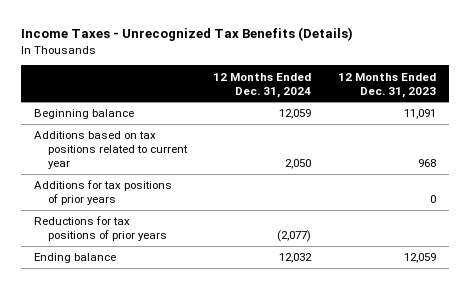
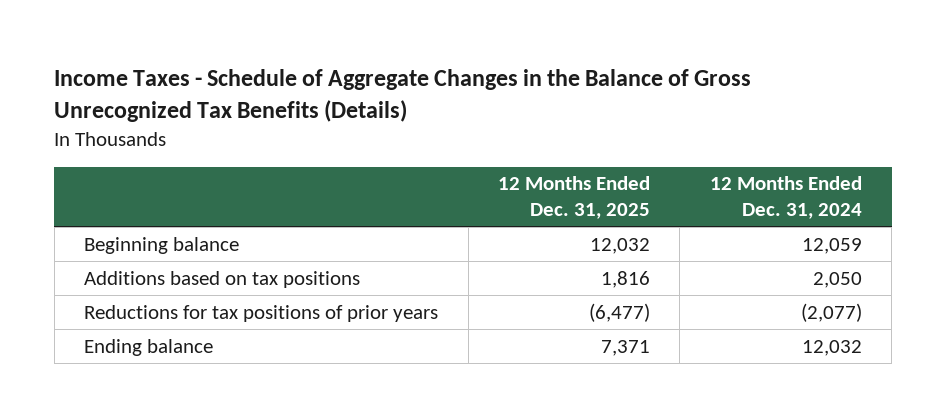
[20,27,353,42] Income Taxes - Unrecognized Tax Benefits (Details) -> [54,69,752,123] Income Taxes - Schedule of Aggregate Changes in the Balance of Gross Unrecognized Tax Benefits (Details)
[337,72,436,98] 12 Months Ended Dec. 31, 2023 -> none
none -> [498,176,651,220] 12 Months Ended Dec. 31, 2025
[33,180,172,206] Additions for tax positions of prior years -> none
[33,131,188,170] Additions based on tax positions related to current year -> [84,270,361,288] Additions based on tax positions

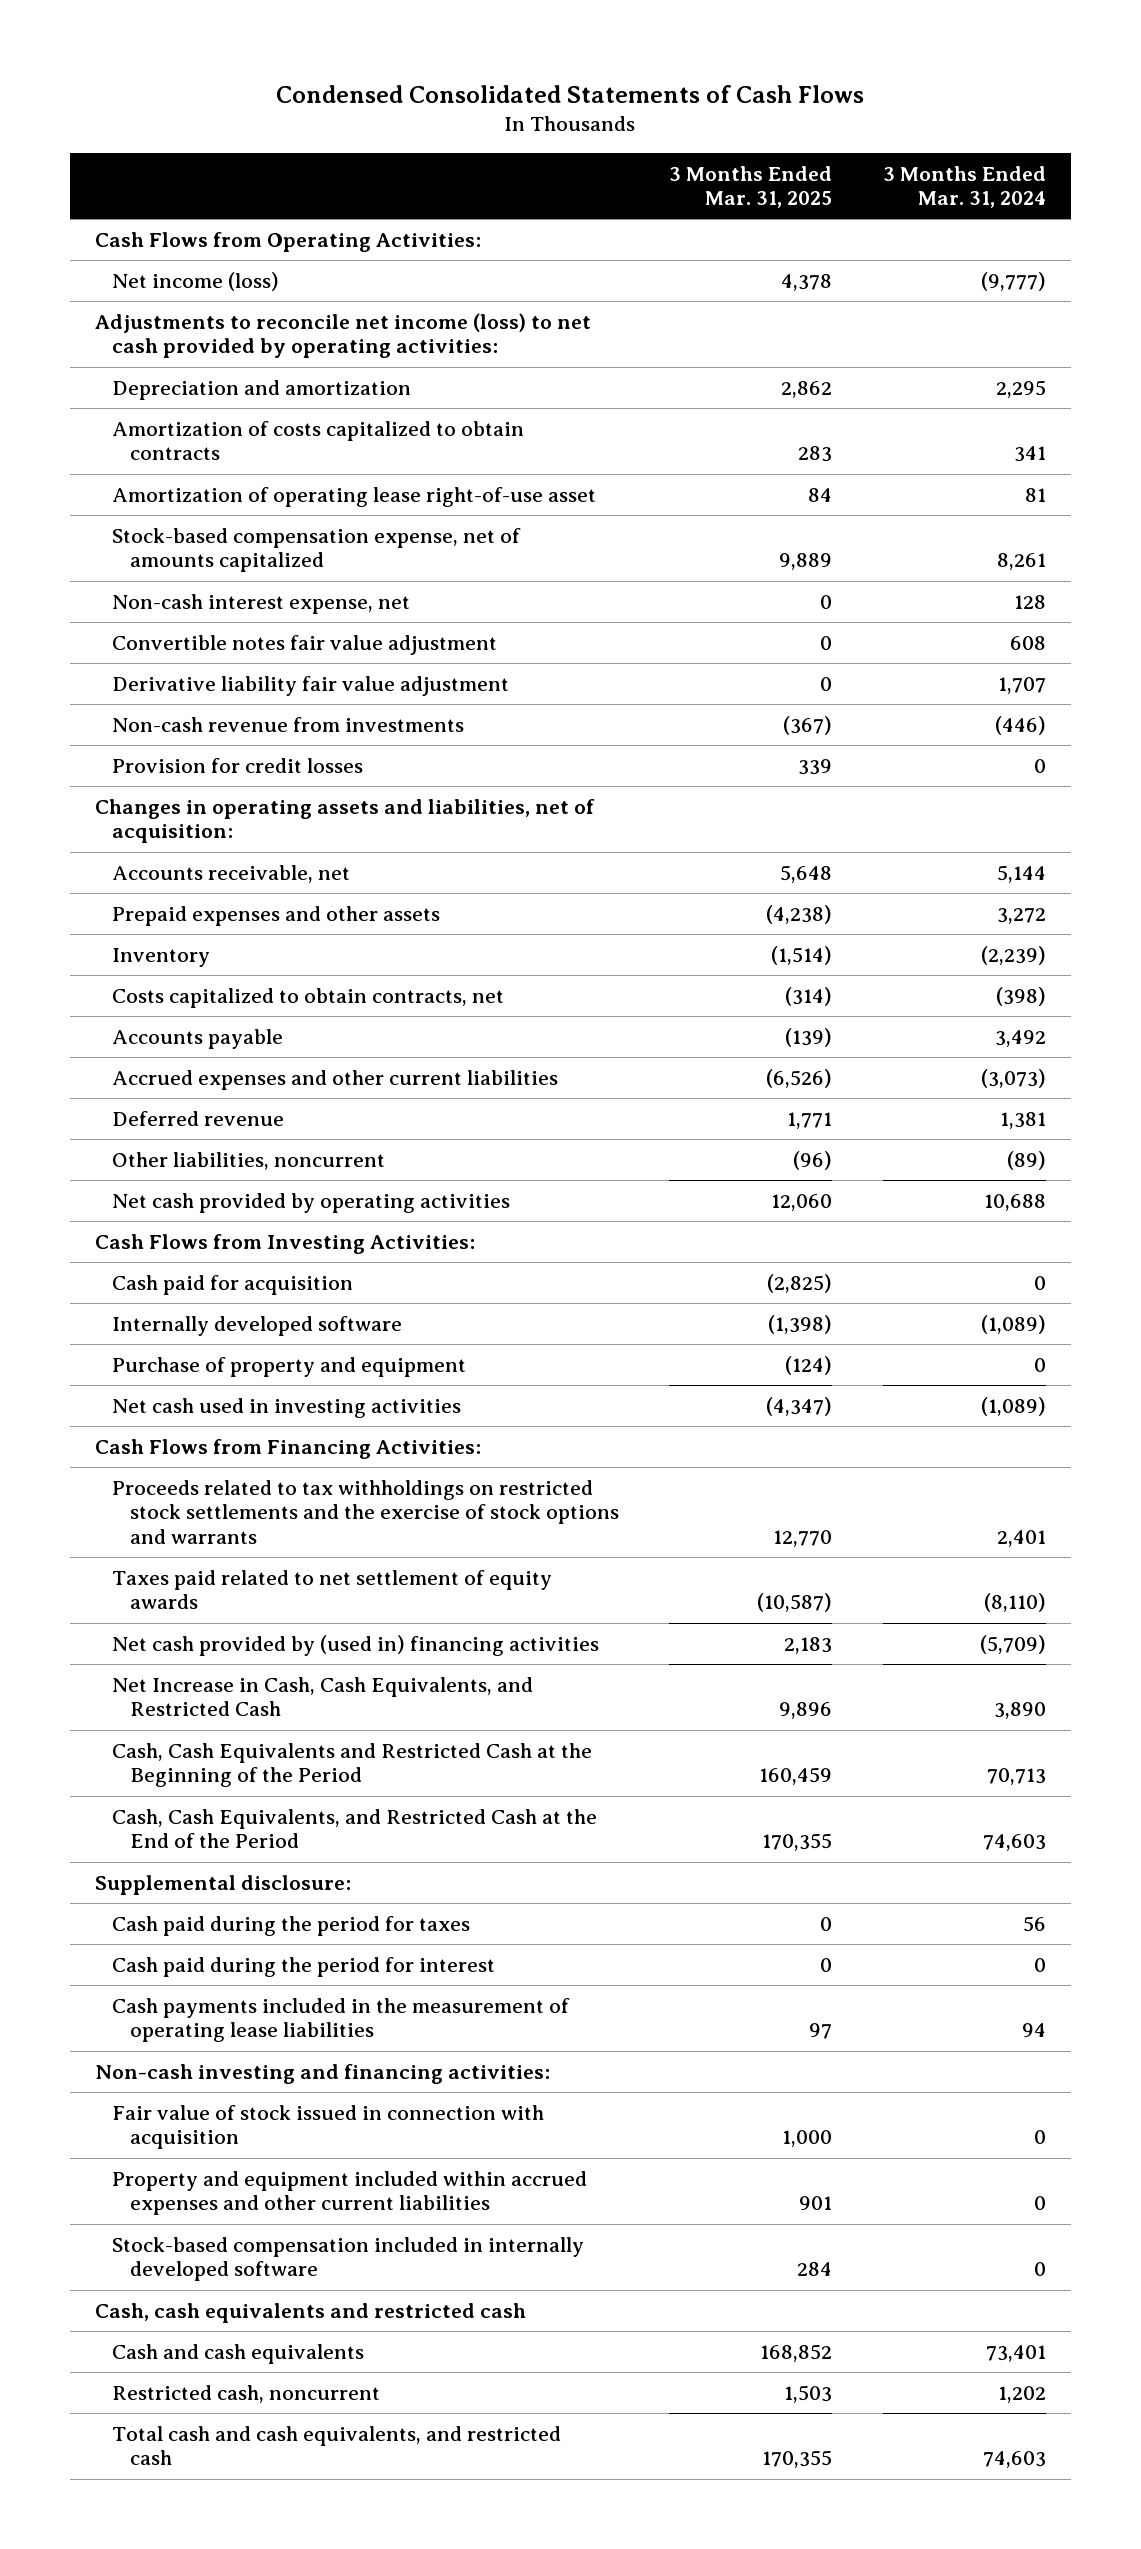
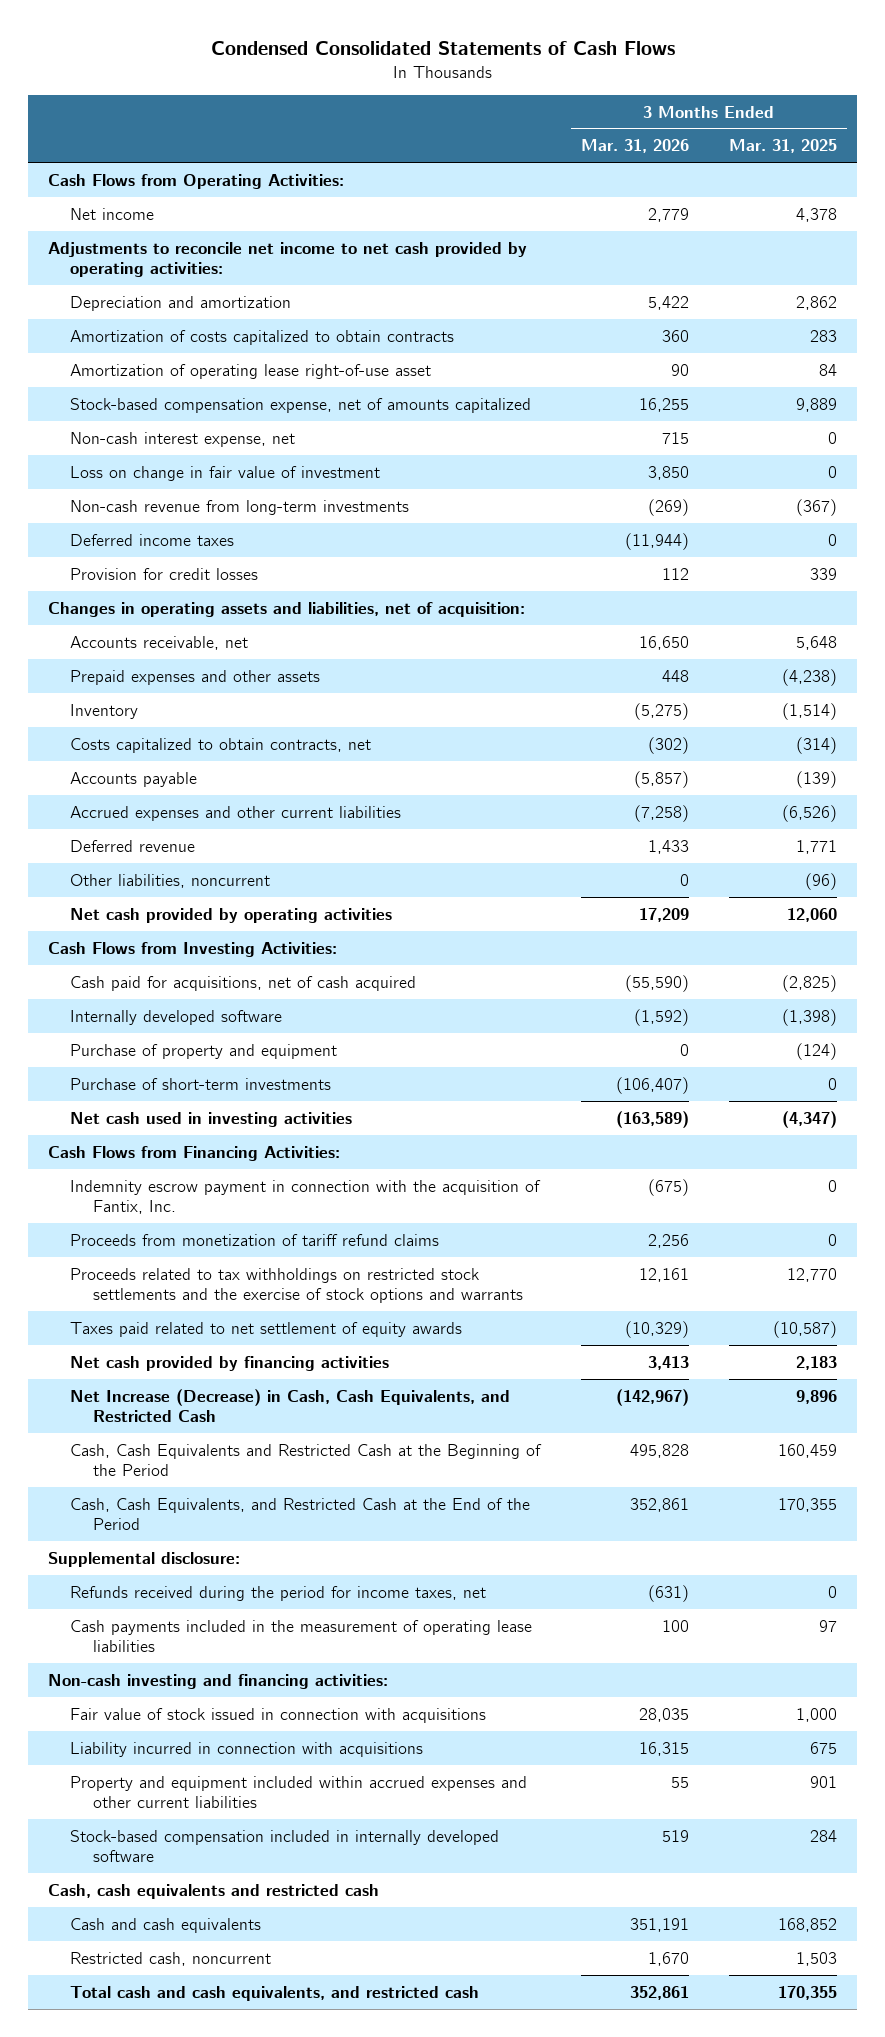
[882,165,1046,209] 3 Months Ended Mar. 31, 2024 -> none
none -> [580,139,689,154] Mar. 31, 2026
[112,271,280,291] Net income (loss) -> [70,207,155,220] Net income
[94,312,591,359] Adjustments to reconcile net income (loss) to net cash provided by operating activities: -> [48,241,528,278] Adjustments to reconcile net income to net cash provided by operating activities:
[112,634,498,655] Convertible notes fair value adjustment -> none
[112,675,510,696] Derivative liability fair value adjustment -> none
none -> [70,465,381,481] Loss on change in fair value of investment
[112,716,465,732] Non-cash revenue from investments -> [70,499,410,515] Non-cash revenue from long-term investments
none -> [70,533,235,546] Deferred income taxes
[112,1274,354,1295] Cash paid for acquisition -> [70,975,417,991] Cash paid for acquisitions, net of cash acquired
none -> [70,1077,332,1090] Purchase of short-term investments
none -> [70,1179,542,1215] Indemnity escrow payment in connection with the acquisition of Fantix, Inc.
none -> [70,1233,440,1246] Proceeds from monetization of tariff refund claims
[112,1634,600,1656] Net cash provided by (used in) financing activities -> [70,1355,390,1371] Net cash provided by financing activities
[112,1676,534,1717] Net Increase in Cash, Cash Equivalents, and Restricted Cash -> [70,1388,511,1423] Net Increase (Decrease) in Cash, Cash Equivalents, and Restricted Cash
[112,1956,496,1977] Cash paid during the period for interest -> none
[112,1915,471,1936] Cash paid during the period for taxes -> [70,1585,487,1601] Refunds received during the period for income taxes, net
[112,2104,545,2150] Fair value of stock issued in connection with acquisition -> [70,1707,487,1723] Fair value of stock issued in connection with acquisitions
none -> [70,1741,424,1757] Liability incurred in connection with acquisitions

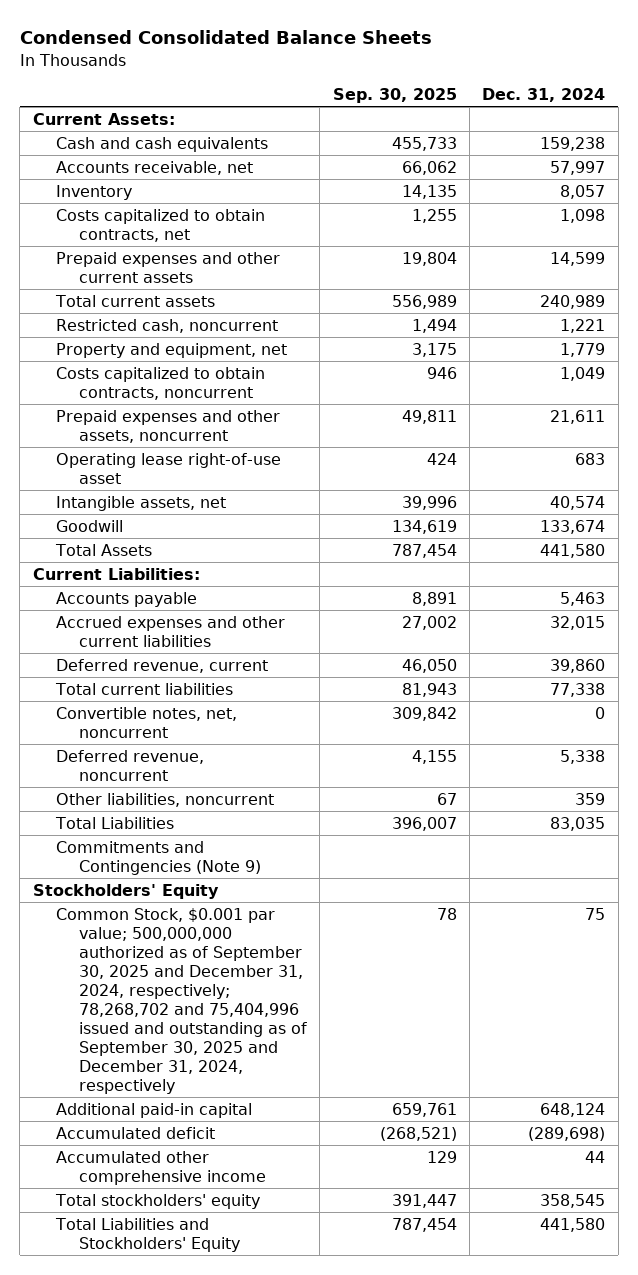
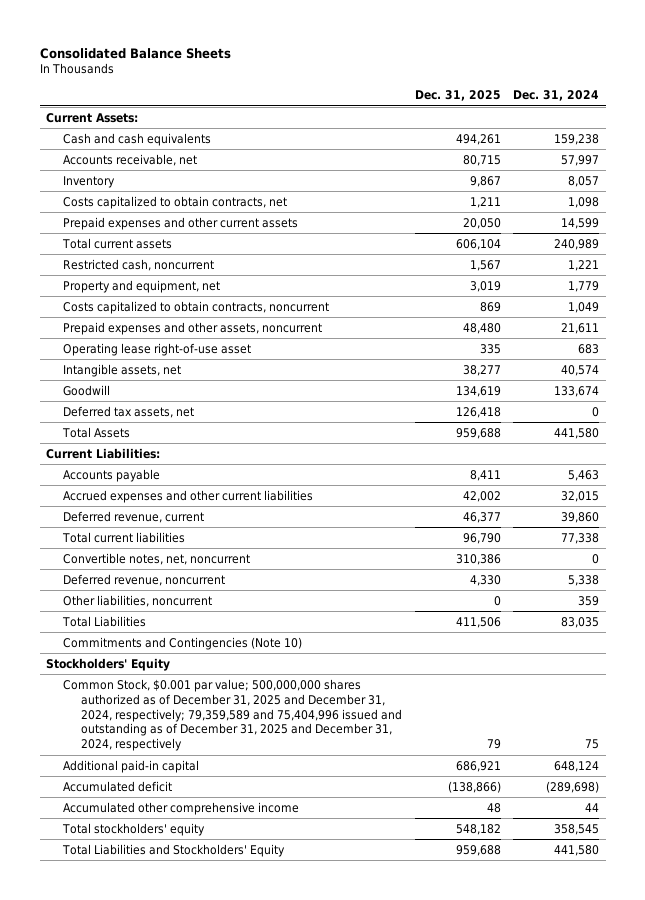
[19,30,432,45] Condensed Consolidated Balance Sheets -> [39,47,231,59] Consolidated Balance Sheets
[332,87,457,103] Sep. 30, 2025 -> none
none -> [414,90,501,102] Dec. 31, 2025
none -> [63,405,195,418] Deferred tax assets, net
[55,841,261,876] Commitments and Contingencies (Note 9) -> [63,636,303,650] Commitments and Contingencies (Note 10)
[55,908,307,1095] Common Stock, $0.001 par value; 500,000,000 authorized as of September 30, 2025 and December 31, 2024, respectively; 78,268,702 and 75,404,996 issued and outstanding as of September 30, 2025 and December 31, 2024, respectively -> [63,678,402,752] Common Stock, $0.001 par value; 500,000,000 shares authorized as of December 31, 2025 and December 31, 2024, respectively; 79,359,589 and 75,404,996 issued and outstanding as of December 31, 2025 and December 31, 2024, respectively

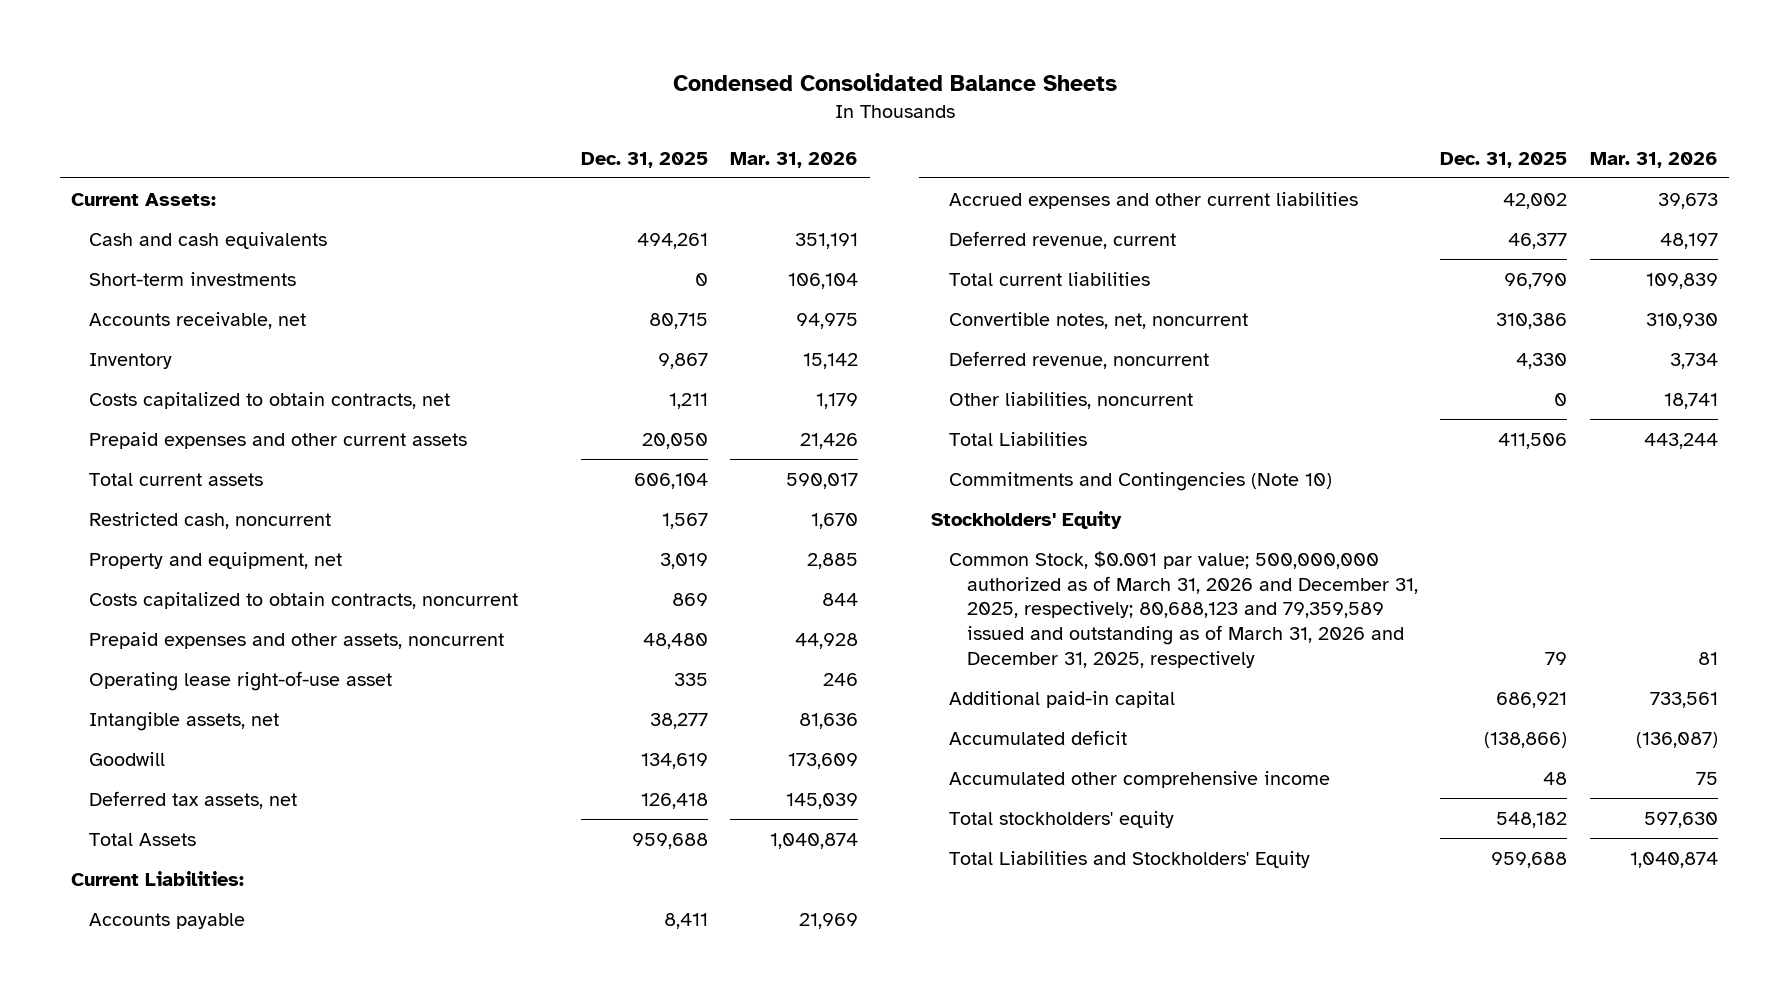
[39,47,231,59] Consolidated Balance Sheets -> [672,72,1117,91] Condensed Consolidated Balance Sheets
[513,90,600,102] Dec. 31, 2024 -> none
none -> [730,151,859,168] Mar. 31, 2026
none -> [89,271,297,286] Short-term investments
[63,678,402,752] Common Stock, $0.001 par value; 500,000,000 shares authorized as of December 31, 2025 and December 31, 2024, respectively; 79,359,589 and 75,404,996 issued and outstanding as of December 31, 2025 and December 31, 2024, respectively -> [948,550,1418,668] Common Stock, $0.001 par value; 500,000,000 authorized as of March 31, 2026 and December 31, 2025, respectively; 80,688,123 and 79,359,589 issued and outstanding as of March 31, 2026 and December 31, 2025, respectively

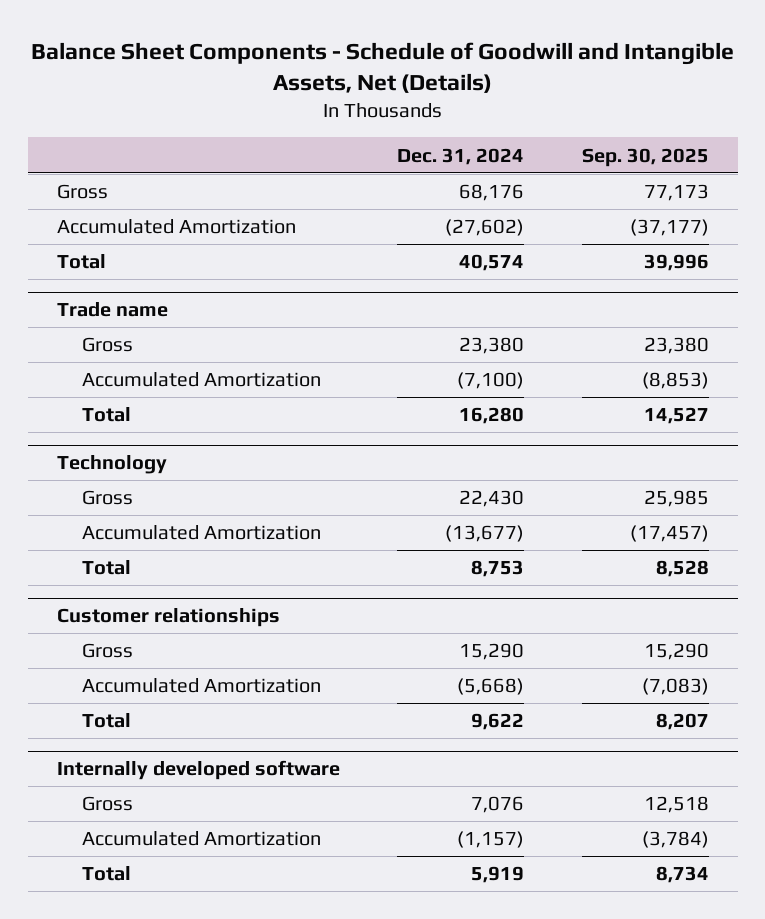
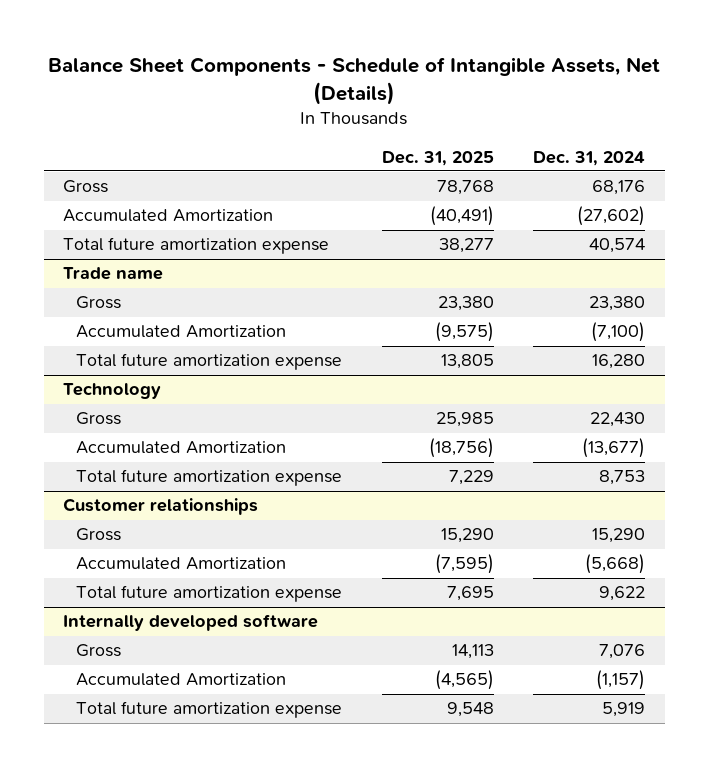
[30,41,734,94] Balance Sheet Components - Schedule of Goodwill and Intangible Assets, Net (Details) -> [48,56,661,105] Balance Sheet Components - Schedule of Intangible Assets, Net (Details)
[581,147,709,167] Sep. 30, 2025 -> none
none -> [381,150,494,166] Dec. 31, 2025
[56,254,106,270] Total -> [63,237,330,255] Total future amortization expense
[81,407,131,423] Total -> [76,353,343,371] Total future amortization expense
[81,560,131,576] Total -> [76,469,343,487] Total future amortization expense
[81,713,131,729] Total -> [76,585,343,603] Total future amortization expense
[81,866,131,882] Total -> [76,701,343,719] Total future amortization expense

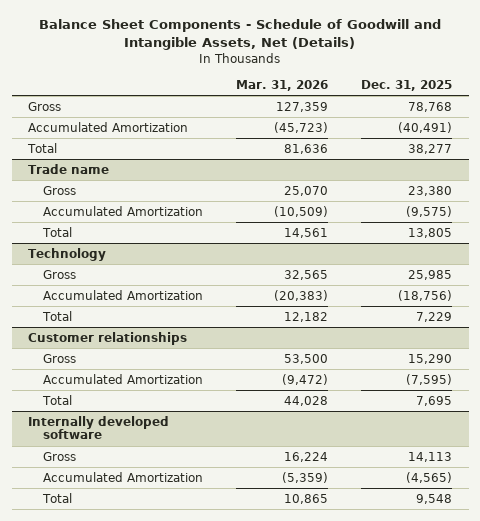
[48,56,661,105] Balance Sheet Components - Schedule of Intangible Assets, Net (Details) -> [39,19,442,51] Balance Sheet Components - Schedule of Goodwill and Intangible Assets, Net (Details)
[533,150,646,166] Dec. 31, 2024 -> none
none -> [236,79,329,91] Mar. 31, 2026
[63,237,330,255] Total future amortization expense -> [27,142,58,153] Total
[76,353,343,371] Total future amortization expense -> [41,226,72,237] Total
[76,469,343,487] Total future amortization expense -> [41,310,72,321] Total
[76,585,343,603] Total future amortization expense -> [41,394,72,405] Total
[76,701,343,719] Total future amortization expense -> [41,492,72,503] Total

